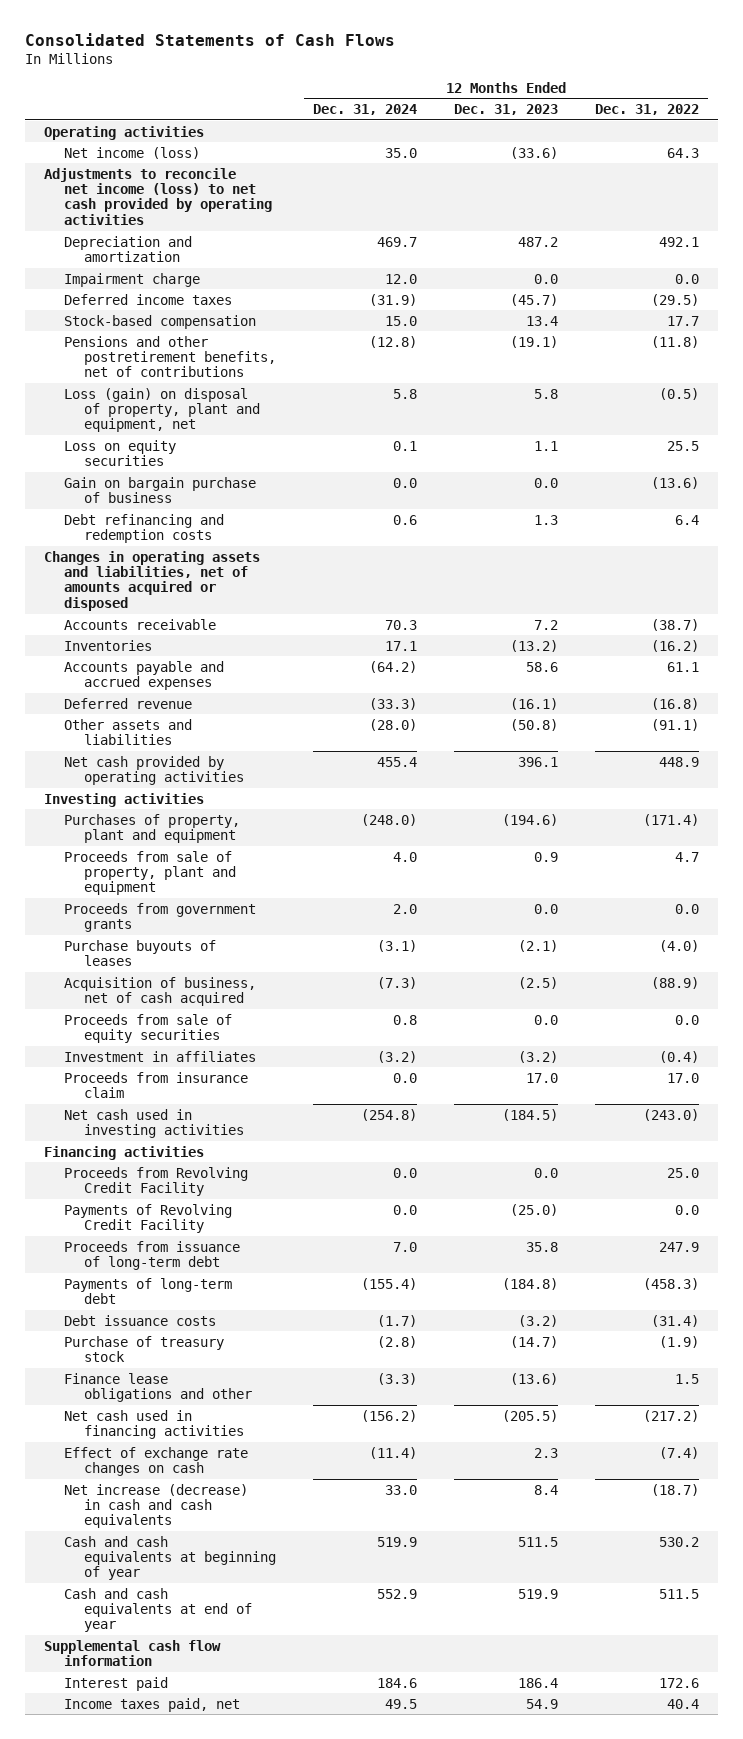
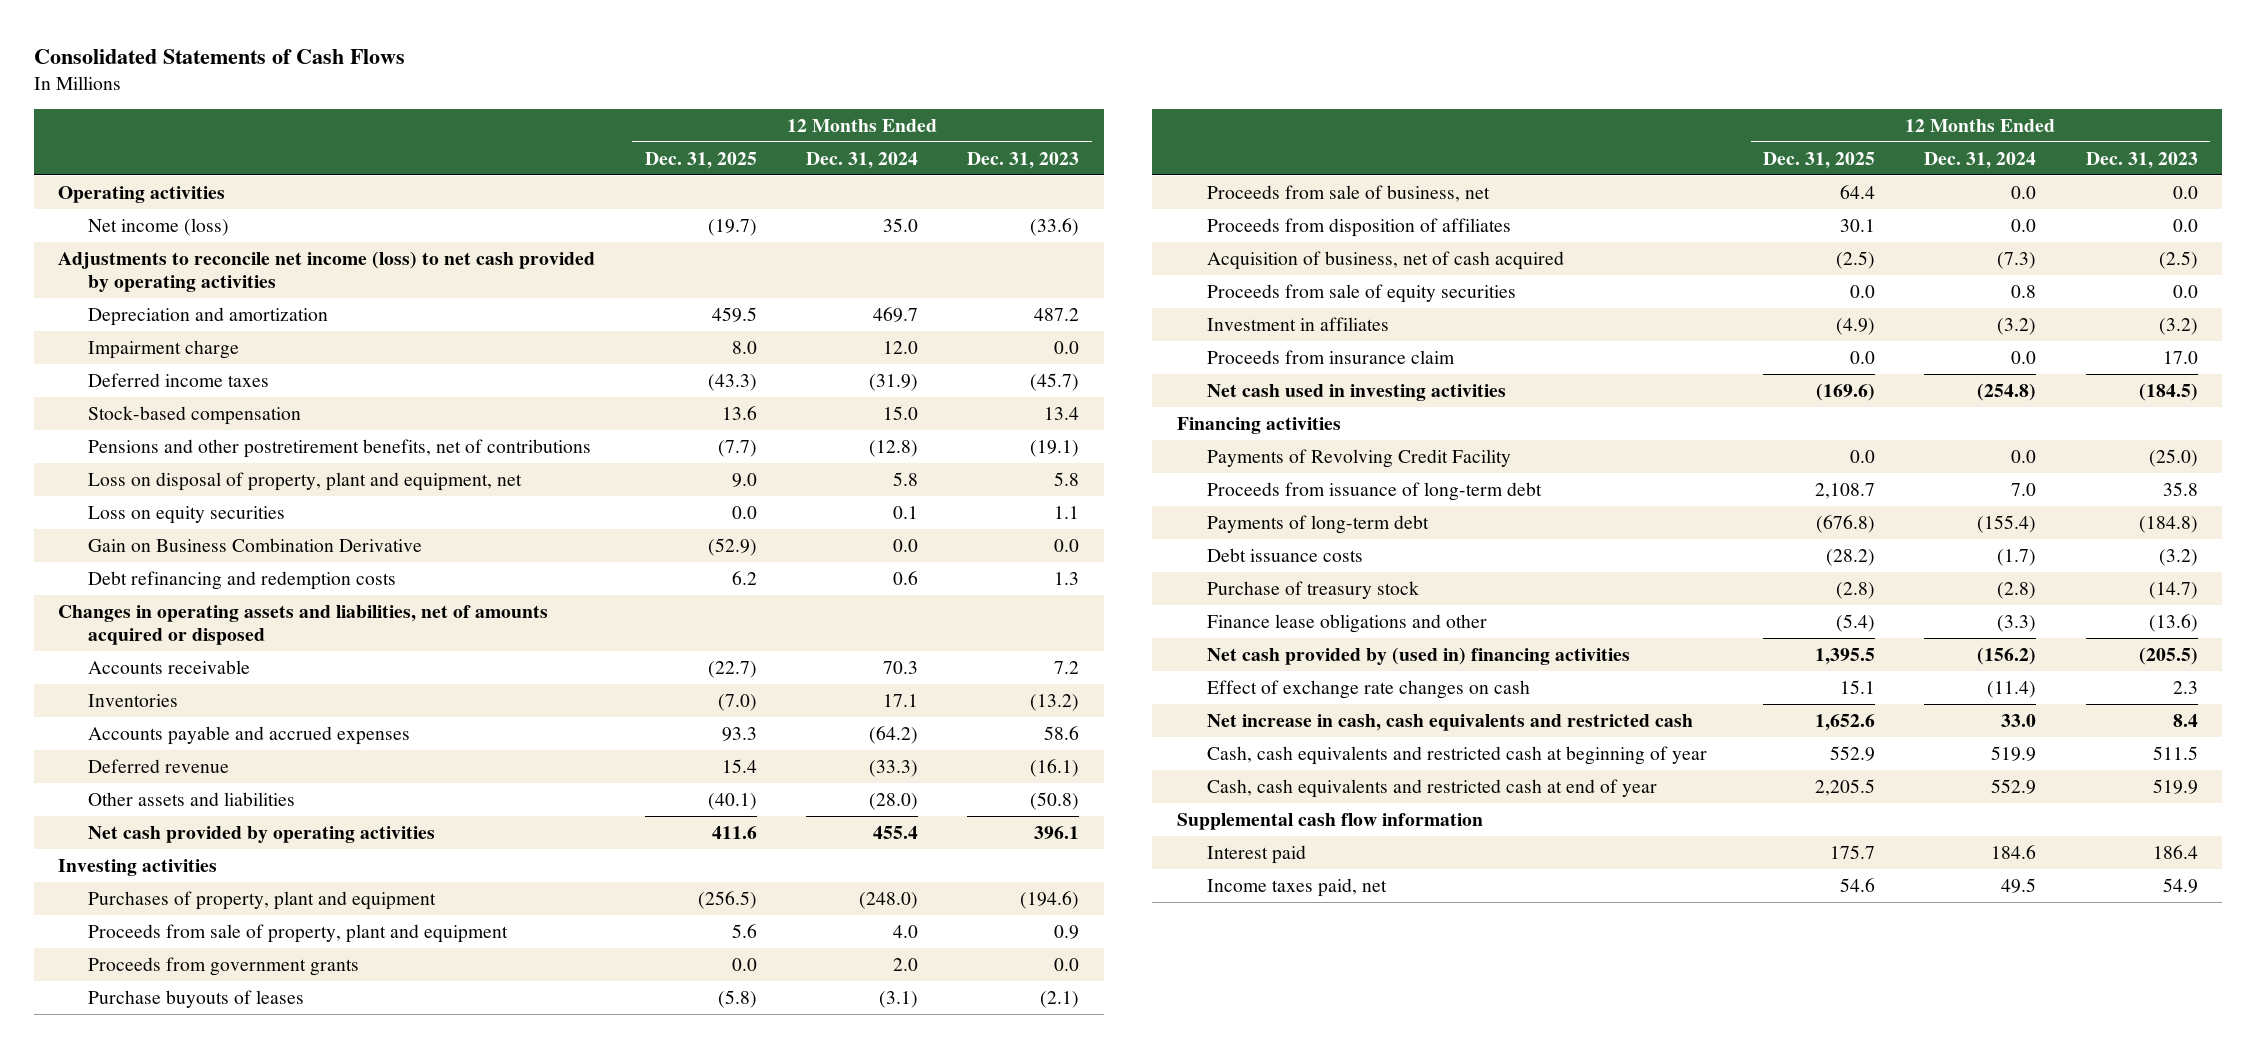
[595,104,700,116] Dec. 31, 2022 -> none
none -> [644,151,757,169] Dec. 31, 2025
[63,387,260,433] Loss (gain) on disposal of property, plant and equipment, net -> [88,471,523,491] Loss on disposal of property, plant and equipment, net
[63,476,256,503] Gain on bargain purchase of business -> none
none -> [88,537,423,552] Gain on Business Combination Derivative
none -> [1206,184,1490,202] Proceeds from sale of business, net
none -> [1206,217,1511,237] Proceeds from disposition of affiliates
[63,1166,248,1196] Proceeds from Revolving Credit Facility -> none
[63,1409,244,1439] Net cash used in financing activities -> [1206,646,1630,665] Net cash provided by (used in) financing activities
[63,1483,248,1529] Net increase (decrease) in cash and cash equivalents -> [1206,713,1693,731] Net increase in cash, cash equivalents and restricted cash
[63,1535,276,1581] Cash and cash equivalents at beginning of year -> [1206,745,1707,765] Cash, cash equivalents and restricted cash at beginning of year
[63,1587,252,1633] Cash and cash equivalents at end of year -> [1206,778,1657,798] Cash, cash equivalents and restricted cash at end of year

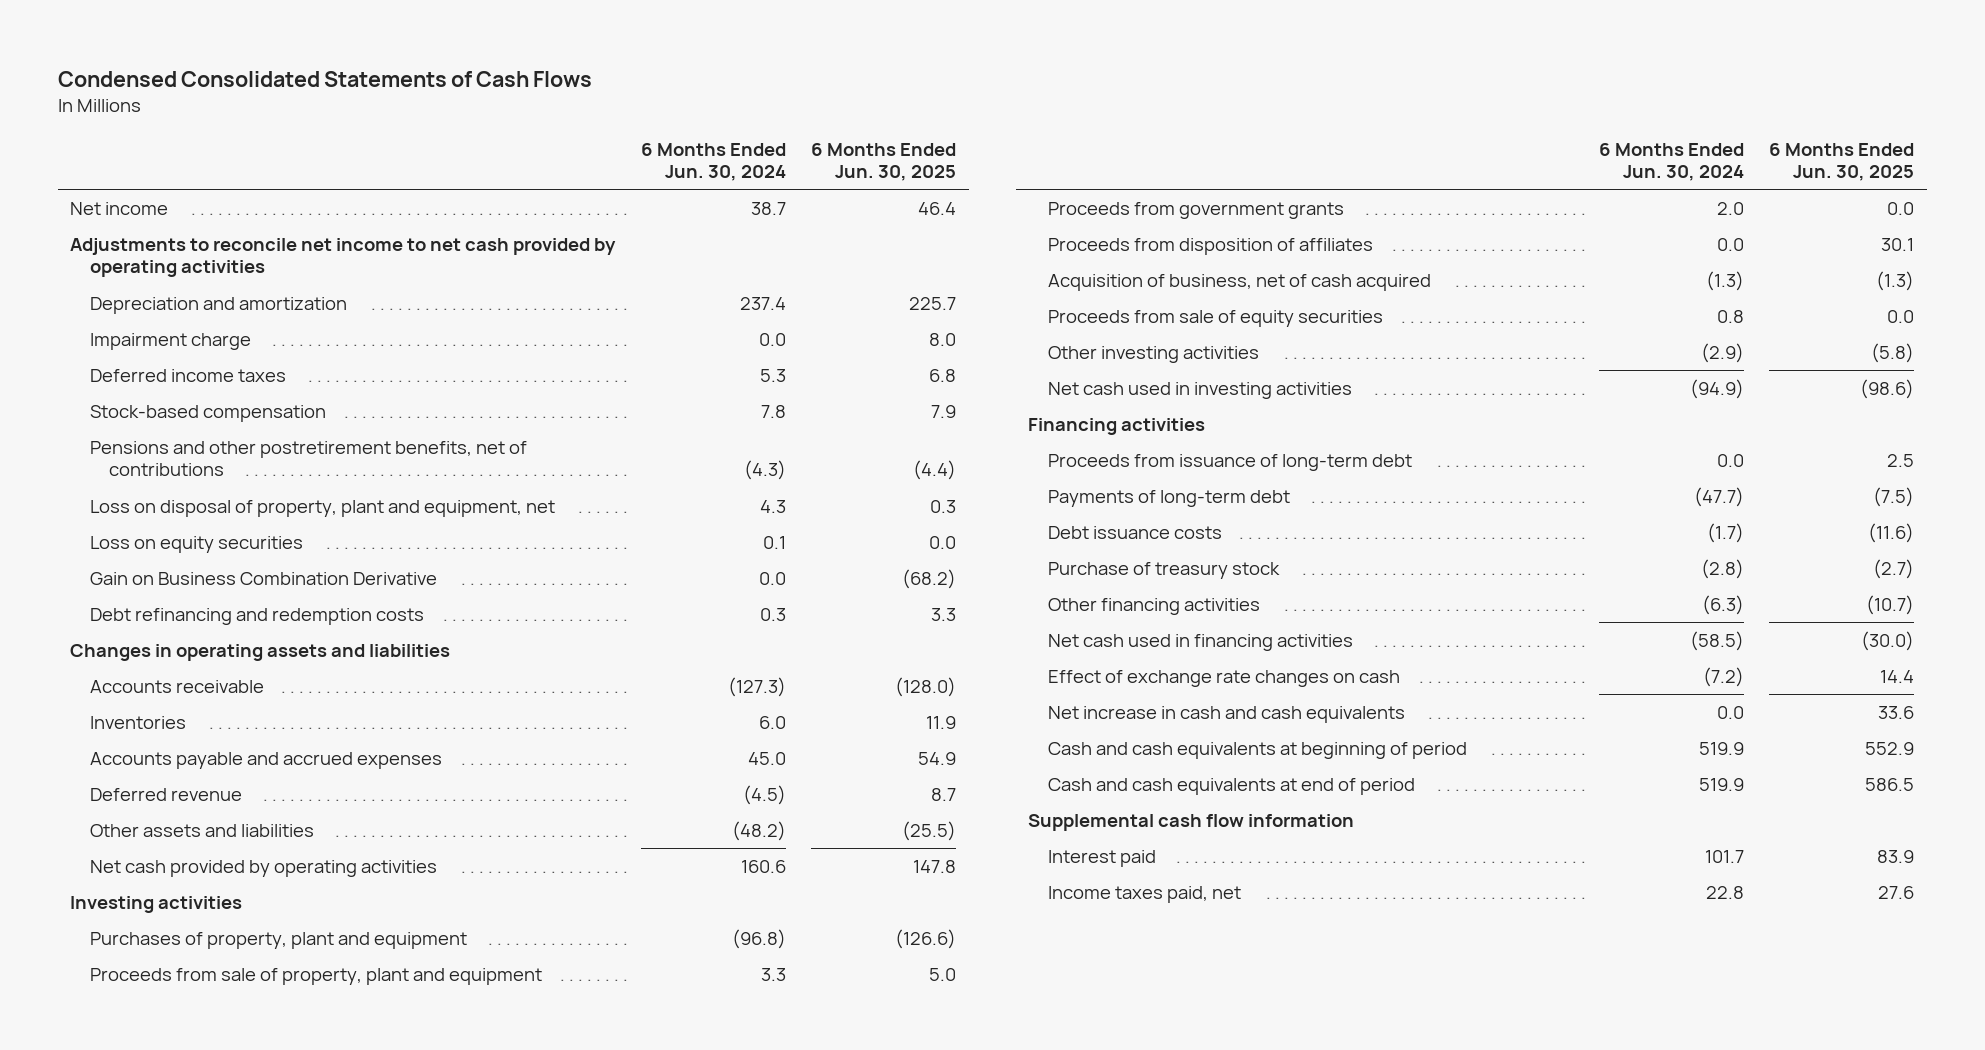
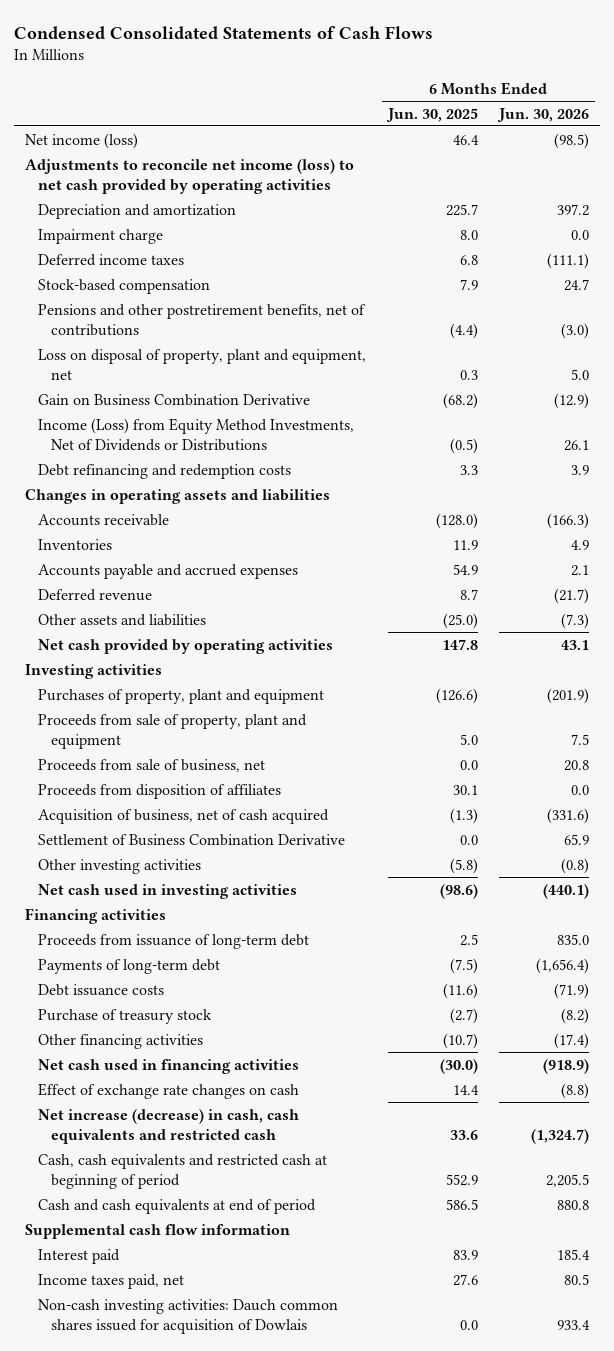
[640,142,786,182] 6 Months Ended Jun. 30, 2024 -> none
none -> [497,107,590,122] Jun. 30, 2026
[70,201,169,215] Net income -> [25,132,139,149] Net income (loss)
[70,237,617,278] Adjustments to reconcile net income to net cash provided by operating activities -> [25,158,355,194] Adjustments to reconcile net income (loss) to net cash provided by operating activities
[89,535,303,553] Loss on equity securities -> none
none -> [38,417,355,451] Income (Loss) from Equity Method Investments, Net of Dividends or Distributions
[902,820,957,841] (25.5) -> [442,612,478,629] (25.0)
[1047,201,1344,219] Proceeds from government grants -> none
none -> [38,758,266,772] Proceeds from sale of business, net
[1047,309,1383,327] Proceeds from sale of equity securities -> none
none -> [38,833,346,846] Settlement of Business Combination Derivative
[1047,705,1405,723] Net increase in cash and cash equivalents -> [38,1108,300,1144] Net increase (decrease) in cash, cash equivalents and restricted cash
[1047,741,1467,759] Cash and cash equivalents at beginning of period -> [38,1153,328,1189] Cash, cash equivalents and restricted cash at beginning of period
none -> [38,1298,339,1334] Non-cash investing activities: Dauch common shares issued for acquisition of Dowlais

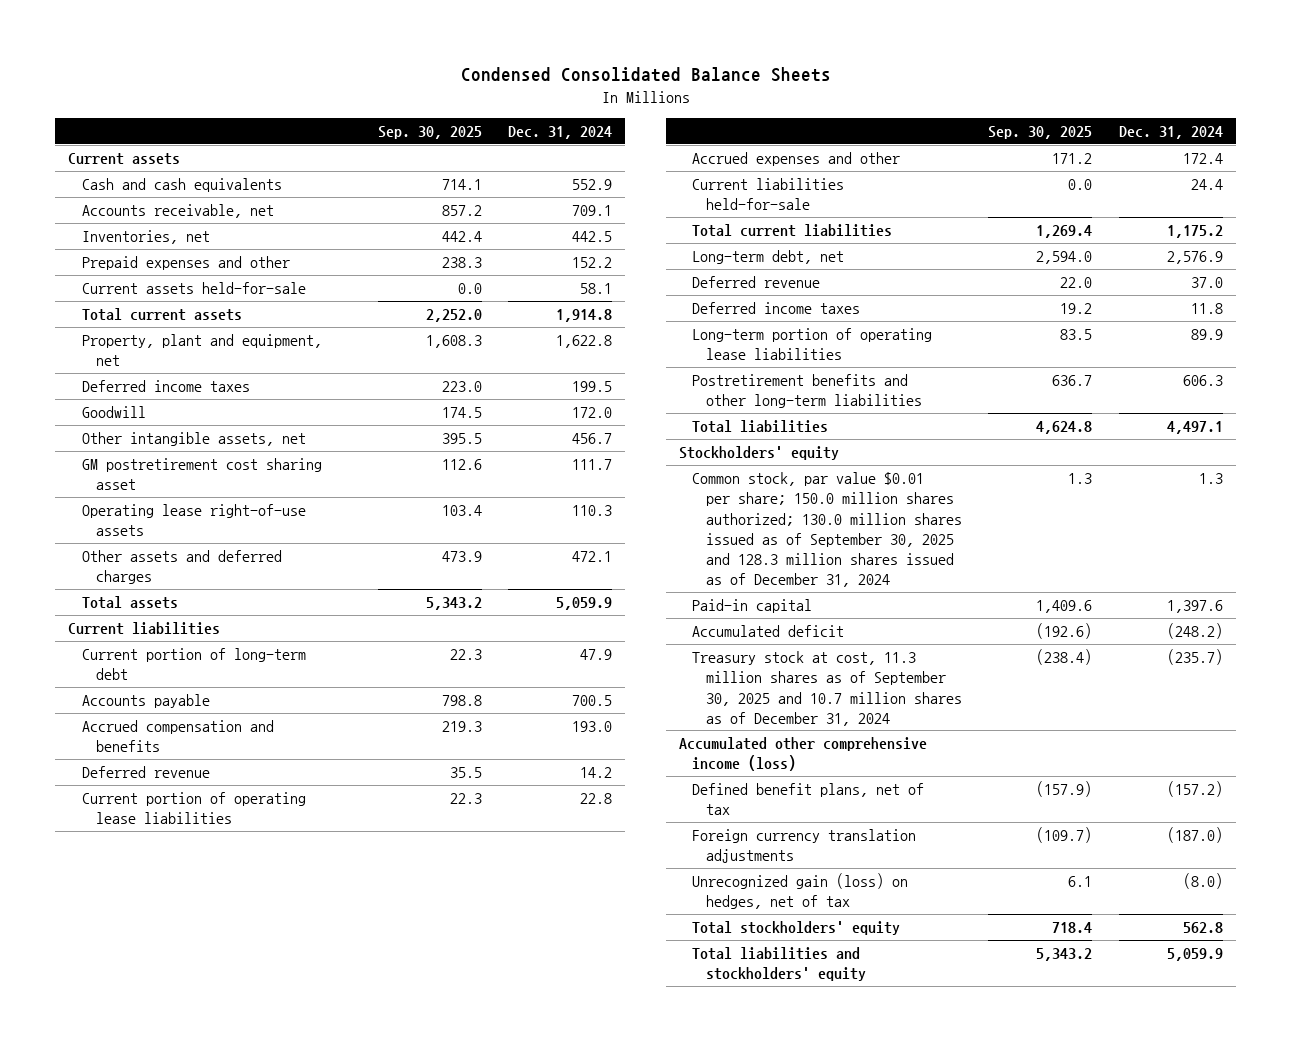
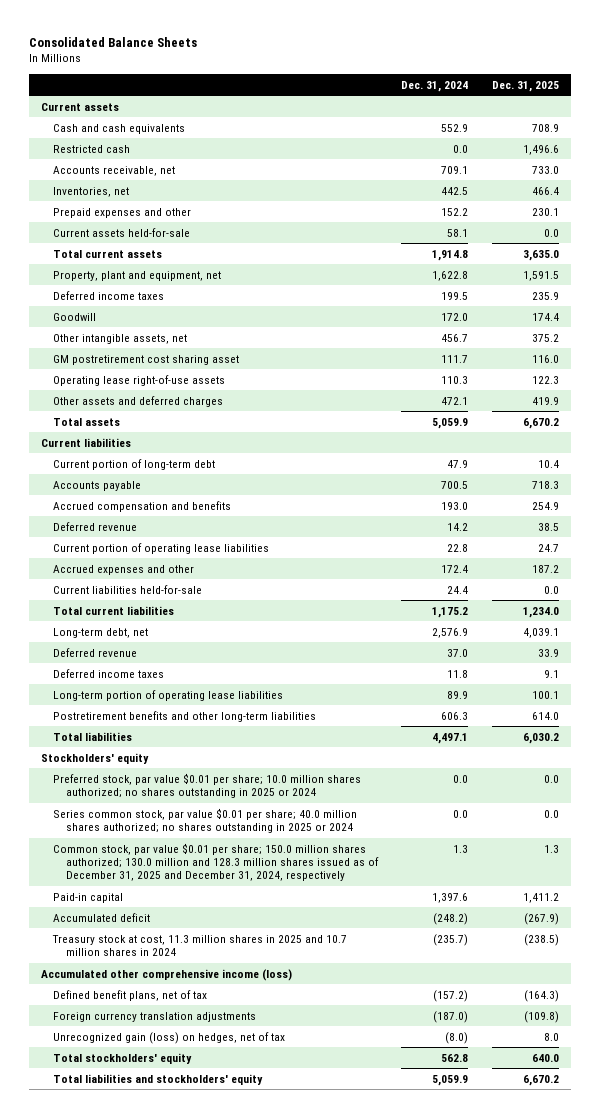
[460,67,831,83] Condensed Consolidated Balance Sheets -> [29,36,198,47] Consolidated Balance Sheets
[377,125,482,139] Sep. 30, 2025 -> none
none -> [491,80,559,92] Dec. 31, 2025
none -> [53,144,131,153] Restricted cash
none -> [53,772,362,799] Preferred stock, par value $0.01 per share; 10.0 million shares authorized; no shares outstanding in 2025 or 2024
none -> [53,807,358,834] Series common stock, par value $0.01 per share; 40.0 million shares authorized; no shares outstanding in 2025 or 2024
[692,471,963,588] Common stock, par value $0.01 per share; 150.0 million shares authorized; 130.0 million shares issued as of September 30, 2025 and 128.3 million shares issued as of December 31, 2024 -> [53,842,379,882] Common stock, par value $0.01 per share; 150.0 million shares authorized; 130.0 million and 128.3 million shares issued as of December 31, 2025 and December 31, 2024, respectively
[692,650,963,726] Treasury stock at cost, 11.3 million shares as of September 30, 2025 and 10.7 million shares as of December 31, 2024 -> [52,934,348,957] Treasury stock at cost, 11.3 million shares in 2025 and 10.7 million shares in 2024

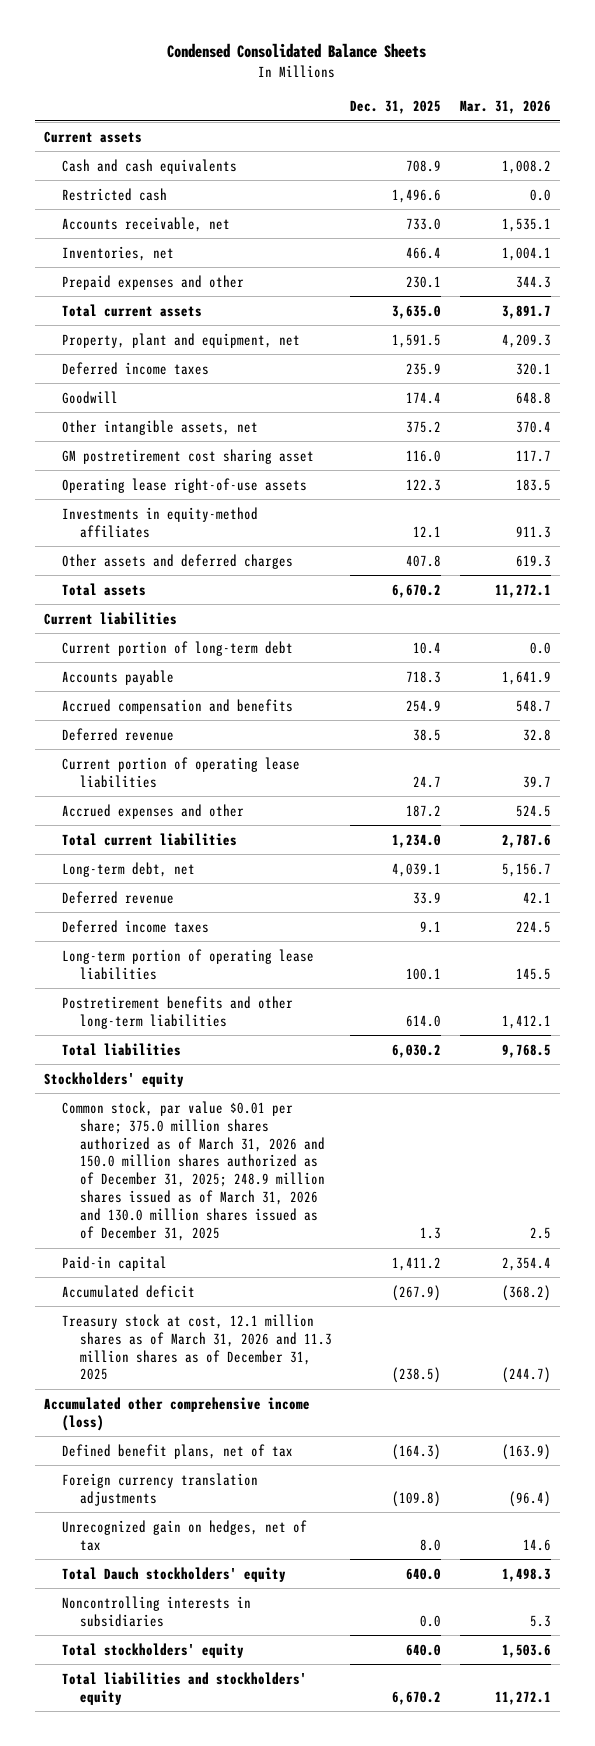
[29,36,198,47] Consolidated Balance Sheets -> [167,43,427,59] Condensed Consolidated Balance Sheets
[401,80,469,92] Dec. 31, 2024 -> none
none -> [459,100,551,115] Mar. 31, 2026
[53,227,191,237] Current assets held-for-sale -> none
none -> [61,506,258,538] Investments in equity-method affiliates
[531,396,559,405] 419.9 -> [406,554,442,567] 407.8
[53,584,203,594] Current liabilities held-for-sale -> none
[53,772,362,799] Preferred stock, par value $0.01 per share; 10.0 million shares authorized; no shares outstanding in 2025 or 2024 -> none
[53,807,358,834] Series common stock, par value $0.01 per share; 40.0 million shares authorized; no shares outstanding in 2025 or 2024 -> none
[53,842,379,882] Common stock, par value $0.01 per share; 150.0 million shares authorized; 130.0 million and 128.3 million shares issued as of December 31, 2025 and December 31, 2024, respectively -> [61,1100,325,1242] Common stock, par value $0.01 per share; 375.0 million shares authorized as of March 31, 2026 and 150.0 million shares authorized as of December 31, 2025; 248.9 million shares issued as of March 31, 2026 and 130.0 million shares issued as of December 31, 2025
[52,934,348,957] Treasury stock at cost, 11.3 million shares in 2025 and 10.7 million shares in 2024 -> [61,1313,332,1381] Treasury stock at cost, 12.1 million shares as of March 31, 2026 and 11.3 million shares as of December 31, 2025
[53,1031,286,1044] Unrecognized gain (loss) on hedges, net of tax -> [61,1519,307,1551] Unrecognized gain on hedges, net of tax
none -> [61,1566,286,1582] Total Dauch stockholders' equity
none -> [61,1595,251,1627] Noncontrolling interests in subsidiaries

